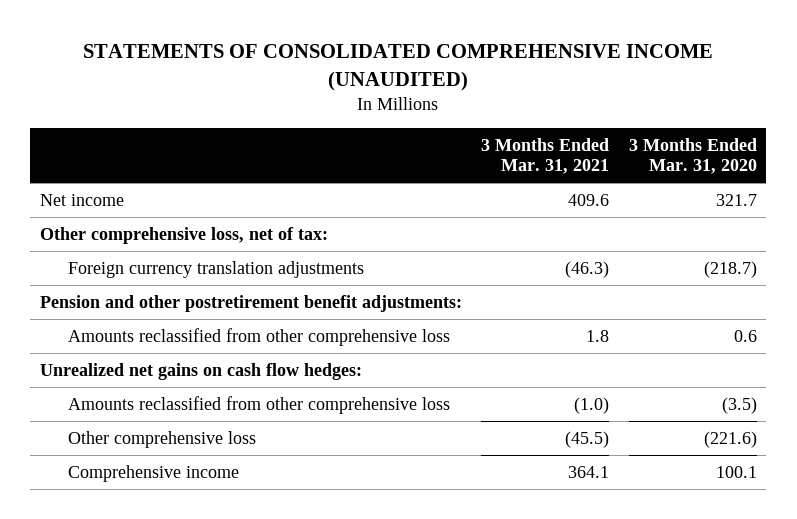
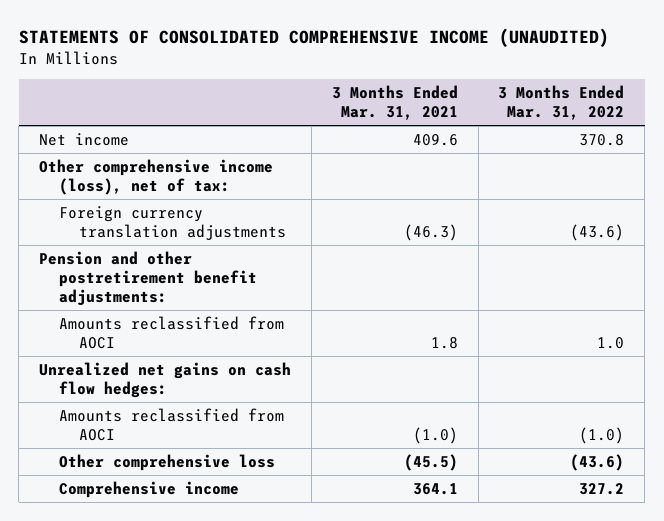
[628,137,757,175] 3 Months Ended Mar. 31, 2020 -> none
none -> [498,84,625,120] 3 Months Ended Mar. 31, 2022
[40,226,329,244] Other comprehensive loss, net of tax: -> [39,158,274,196] Other comprehensive income (loss), net of tax:
[67,327,450,346] Amounts reclassified from other comprehensive loss -> [59,315,285,350] Amounts reclassified from AOCI
[67,395,450,414] Amounts reclassified from other comprehensive loss -> [59,407,285,442] Amounts reclassified from AOCI

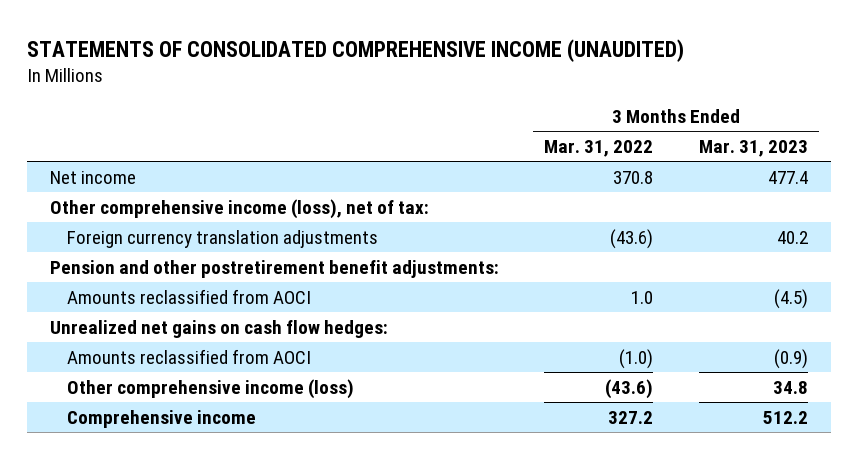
[331,84,458,120] 3 Months Ended Mar. 31, 2021 -> none
none -> [698,139,808,157] Mar. 31, 2023
[59,453,276,471] Other comprehensive loss -> [66,378,354,399] Other comprehensive income (loss)

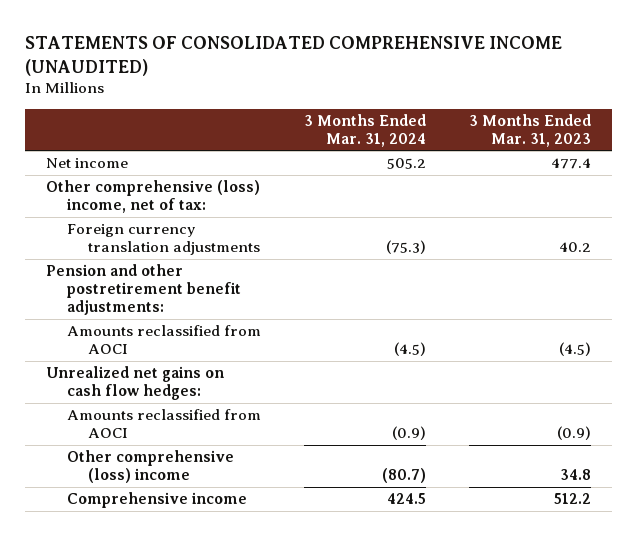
[544,139,654,157] Mar. 31, 2022 -> none
none -> [303,113,426,147] 3 Months Ended Mar. 31, 2024
[50,198,430,219] Other comprehensive income (loss), net of tax: -> [46,180,261,214] Other comprehensive (loss) income, net of tax:
[66,378,354,399] Other comprehensive income (loss) -> [67,450,235,484] Other comprehensive (loss) income

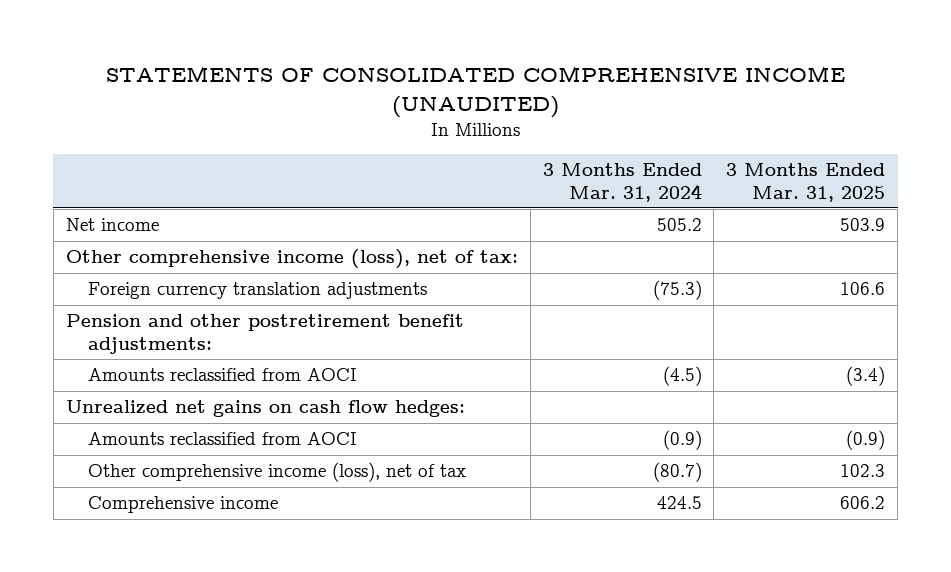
[468,113,591,147] 3 Months Ended Mar. 31, 2023 -> none
none -> [726,163,886,202] 3 Months Ended Mar. 31, 2025
[46,180,261,214] Other comprehensive (loss) income, net of tax: -> [65,249,518,270] Other comprehensive income (loss), net of tax:
[67,450,235,484] Other comprehensive (loss) income -> [87,462,466,483] Other comprehensive income (loss), net of tax

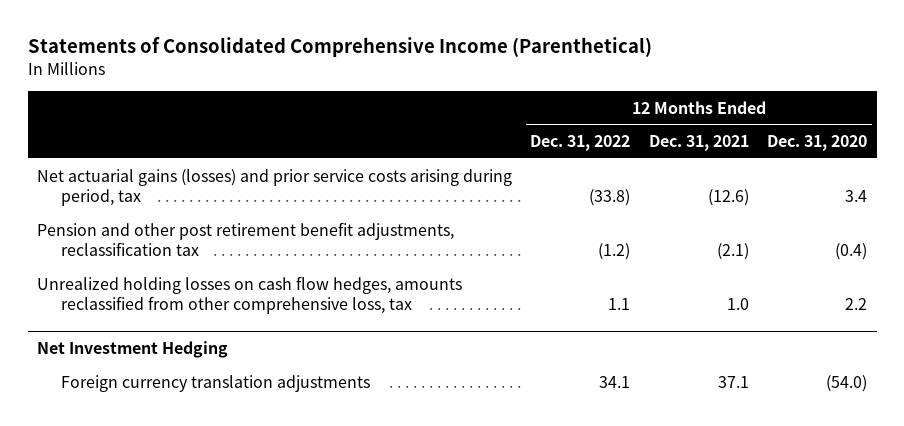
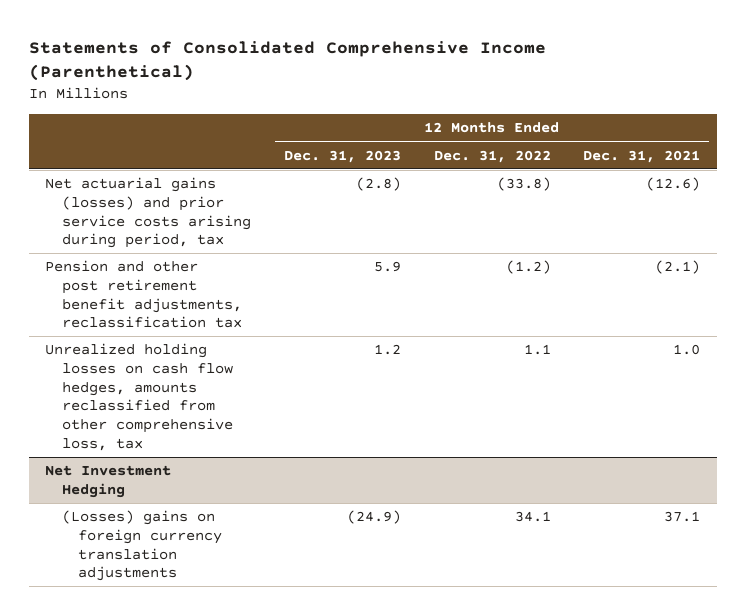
[767,134,868,151] Dec. 31, 2020 -> none
none -> [283,149,401,163] Dec. 31, 2023
[61,374,371,392] Foreign currency translation adjustments -> [61,510,223,582] (Losses) gains on foreign currency translation adjustments

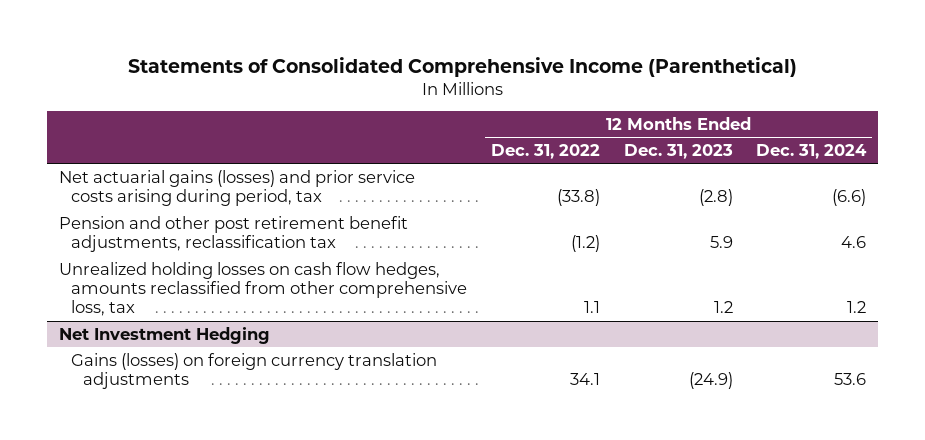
[583,149,701,163] Dec. 31, 2021 -> none
none -> [756,144,868,160] Dec. 31, 2024
[61,510,223,582] (Losses) gains on foreign currency translation adjustments -> [71,352,438,390] Gains (losses) on foreign currency translation adjustments

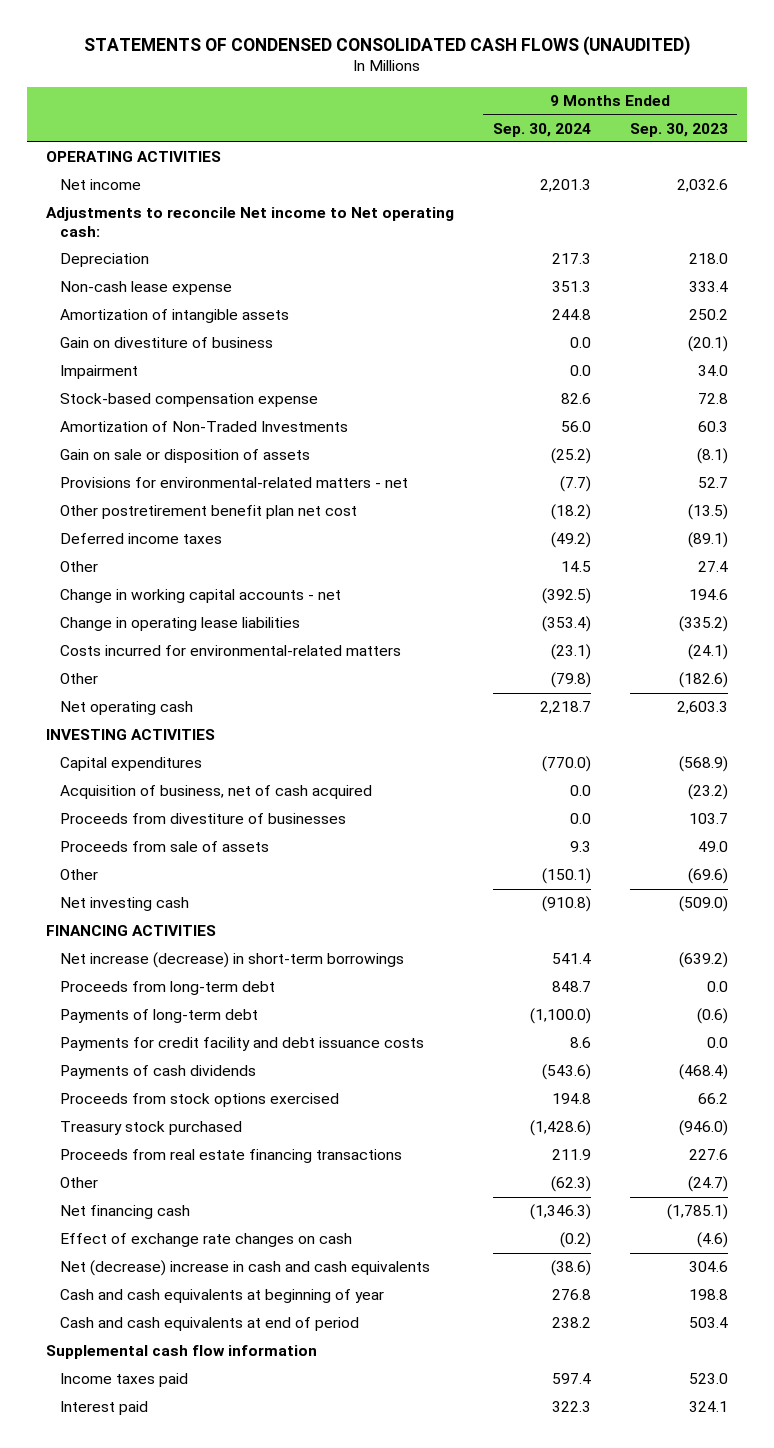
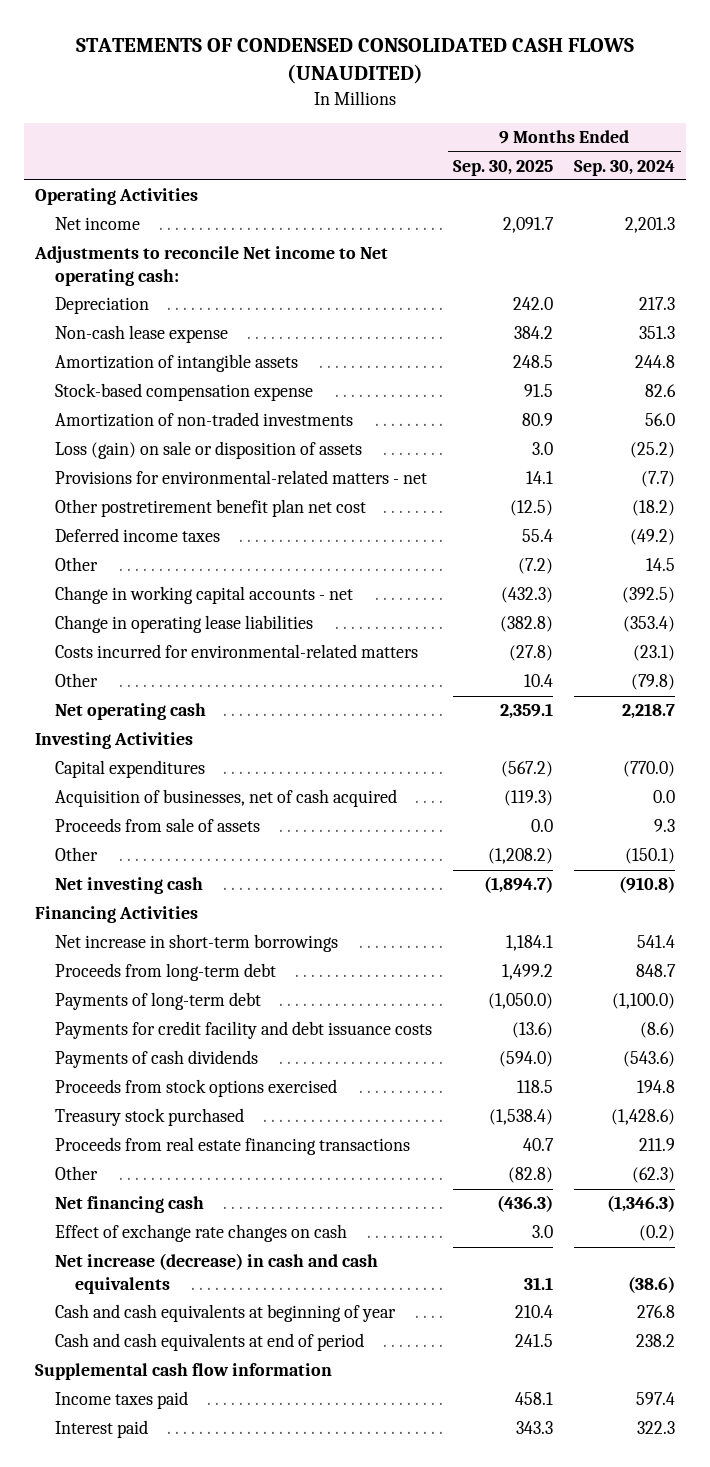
[629,122,728,137] Sep. 30, 2023 -> none
none -> [453,159,554,176] Sep. 30, 2025
[45,151,221,163] OPERATING ACTIVITIES -> [34,188,198,206] Operating Activities
[60,337,274,349] Gain on divestiture of business -> none
[60,365,139,380] Impairment -> none
[60,421,349,433] Amortization of Non-Traded Investments -> [54,412,353,428] Amortization of non-traded investments
[60,449,311,464] Gain on sale or disposition of assets -> [54,441,362,460] Loss (gain) on sale or disposition of assets
[45,729,215,741] INVESTING ACTIVITIES -> [34,732,193,750] Investing Activities
[60,813,347,825] Proceeds from divestiture of businesses -> none
[60,785,373,800] Acquisition of business, net of cash acquired -> [54,789,397,808] Acquisition of businesses, net of cash acquired
[45,925,216,937] FINANCING ACTIVITIES -> [34,906,198,924] Financing Activities
[60,952,405,969] Net increase (decrease) in short-term borrowings -> [54,934,338,953] Net increase in short-term borrowings
[569,1037,591,1049] 8.6 -> [640,1022,676,1039] (8.6)
[60,1260,431,1277] Net (decrease) increase in cash and cash equivalents -> [54,1253,378,1294] Net increase (decrease) in cash and cash equivalents

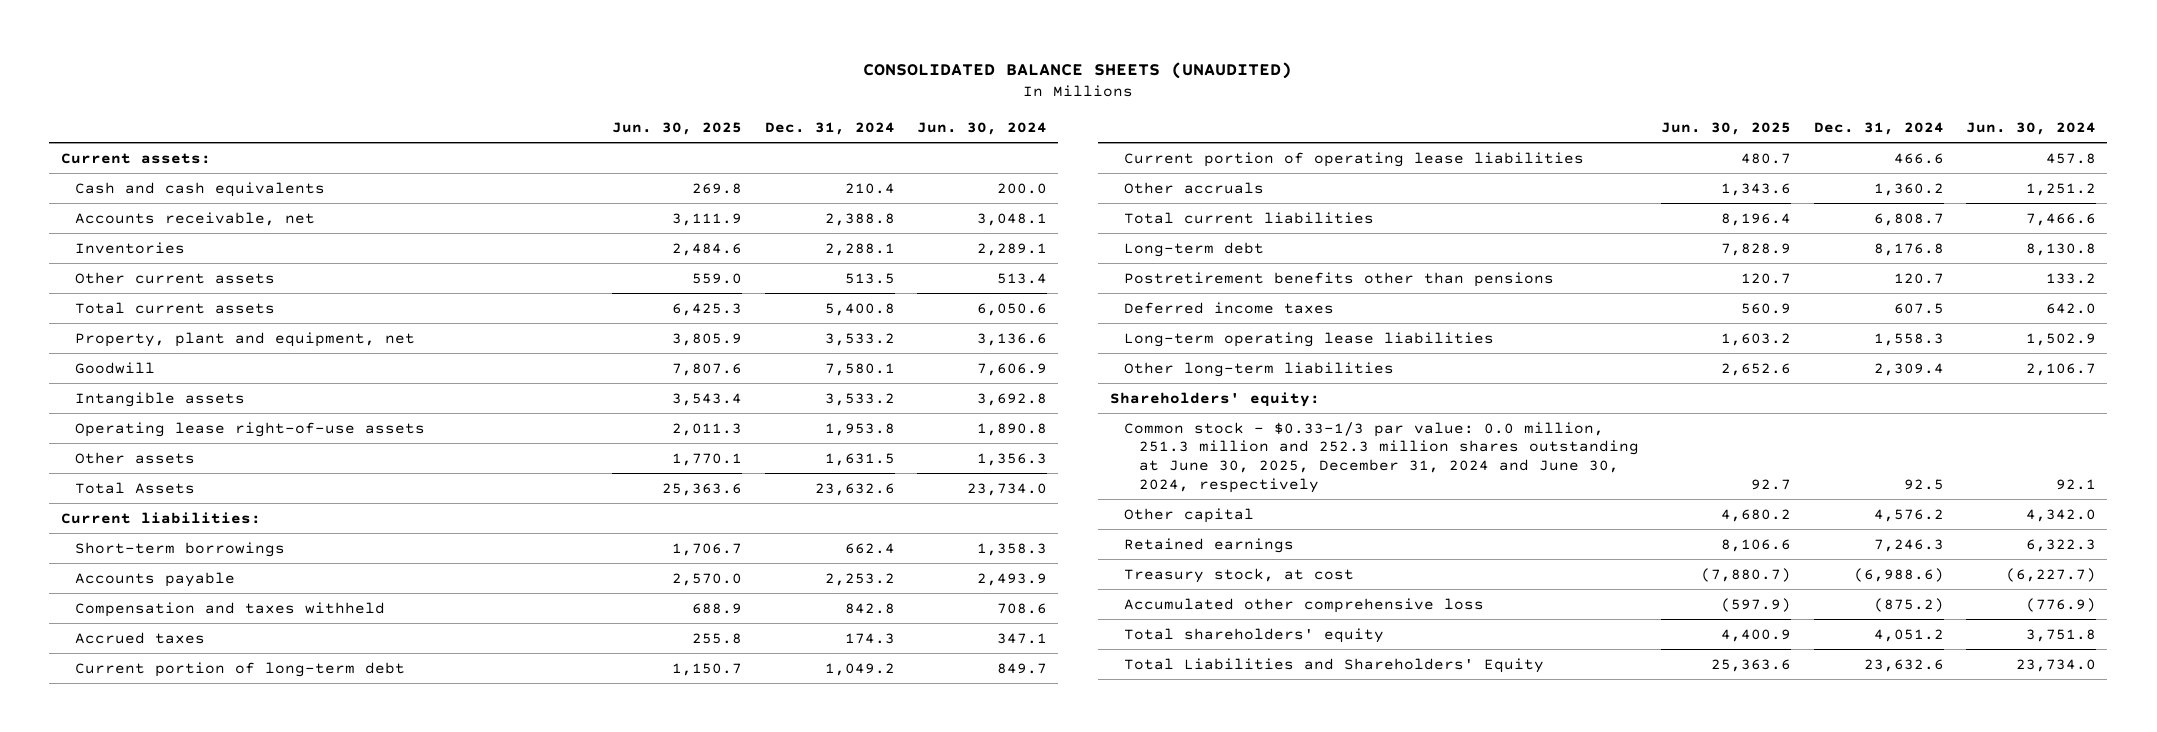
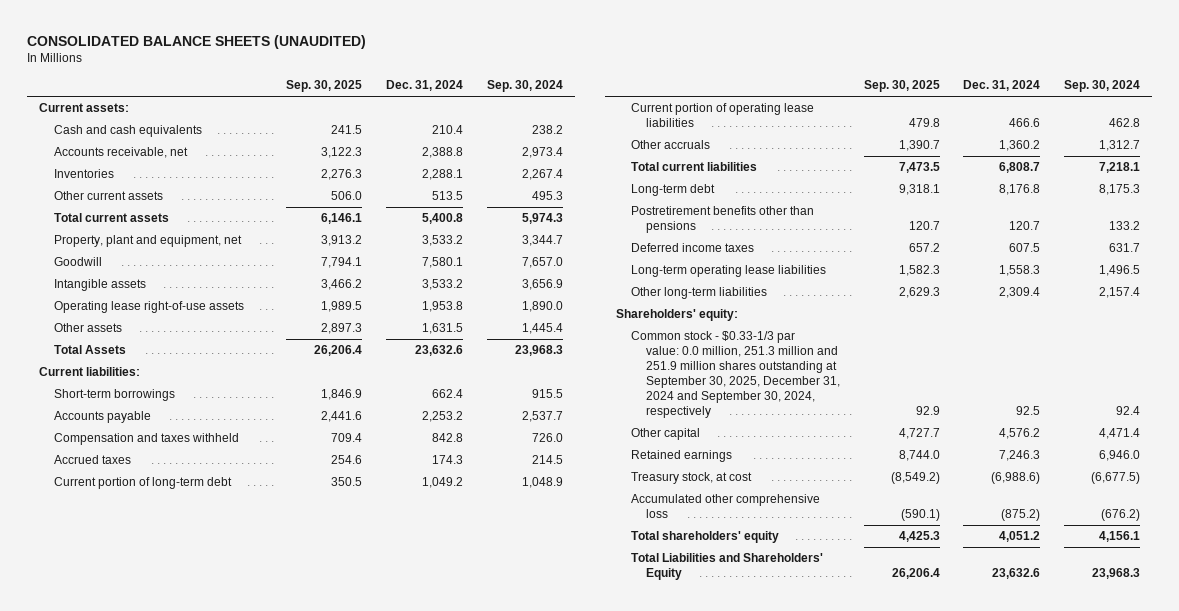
[612,122,743,136] Jun. 30, 2025 -> none
[916,122,1047,136] Jun. 30, 2024 -> none
none -> [286,80,363,93] Sep. 30, 2025
none -> [486,80,563,93] Sep. 30, 2024
[1124,421,1639,493] Common stock - $0.33-1/3 par value: 0.0 million, 251.3 million and 252.3 million shares outstanding at June 30, 2025, December 31, 2024 and June 30, 2024, respectively -> [631,331,840,418] Common stock - $0.33-1/3 par value: 0.0 million, 251.3 million and 251.9 million shares outstanding at September 30, 2025, December 31, 2024 and September 30, 2024, respectively

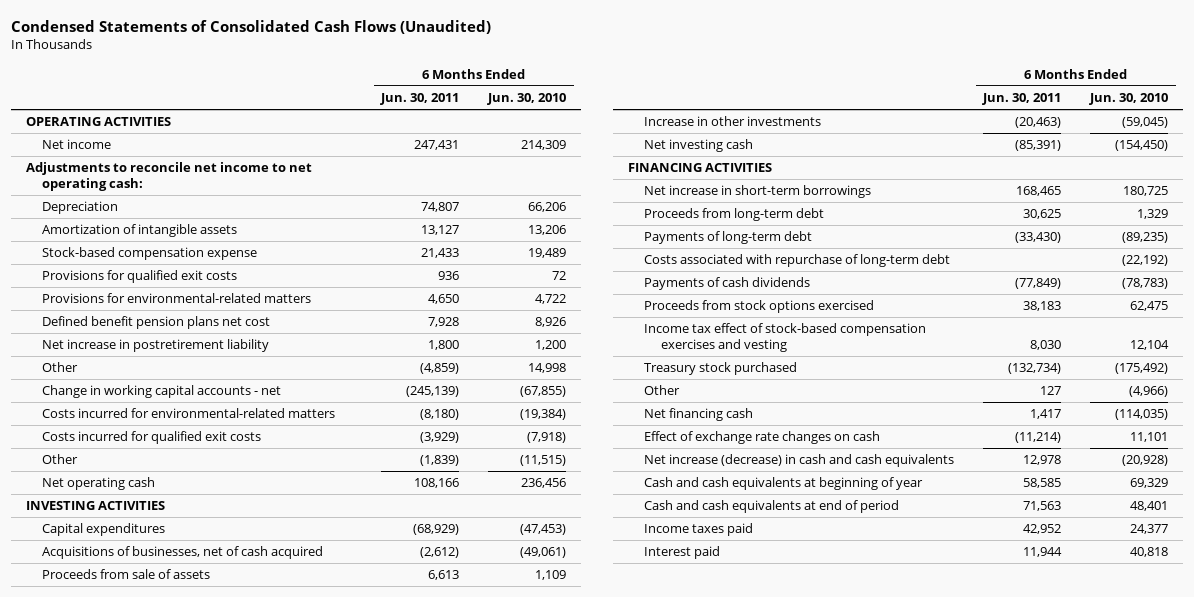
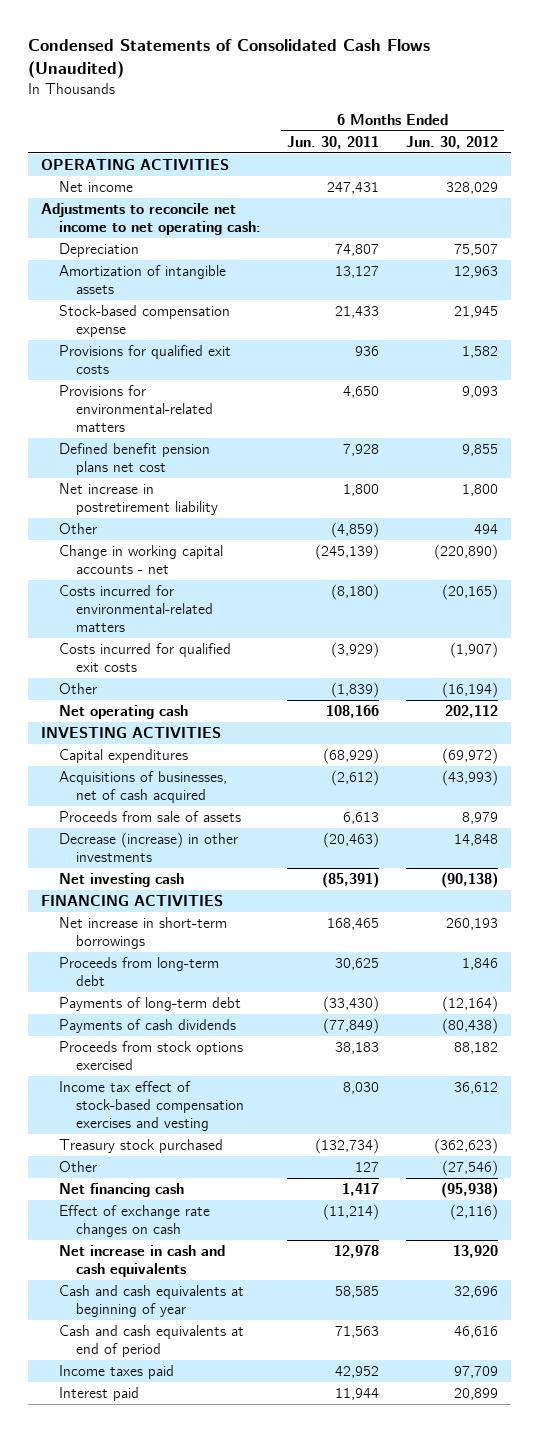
[487,92,567,105] Jun. 30, 2010 -> none
none -> [405,135,498,149] Jun. 30, 2012
[644,116,822,127] Increase in other investments -> [58,831,238,862] Decrease (increase) in other investments
[644,254,951,268] Costs associated with repurchase of long-term debt -> none
[644,454,955,468] Net increase (decrease) in cash and cash equivalents -> [58,1244,225,1277] Net increase in cash and cash equivalents

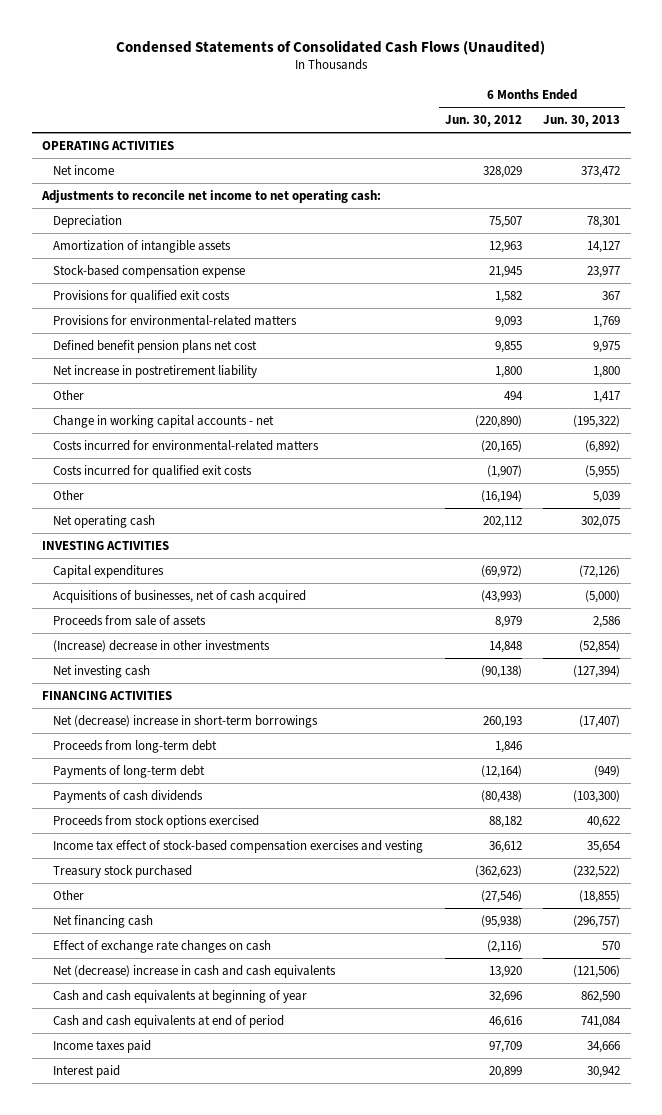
[287,135,380,149] Jun. 30, 2011 -> none
none -> [543,114,621,127] Jun. 30, 2013
[58,831,238,862] Decrease (increase) in other investments -> [53,639,271,652] (Increase) decrease in other investments
[58,916,227,949] Net increase in short-term borrowings -> [53,714,319,728] Net (decrease) increase in short-term borrowings
[58,1244,225,1277] Net increase in cash and cash equivalents -> [53,964,337,978] Net (decrease) increase in cash and cash equivalents

